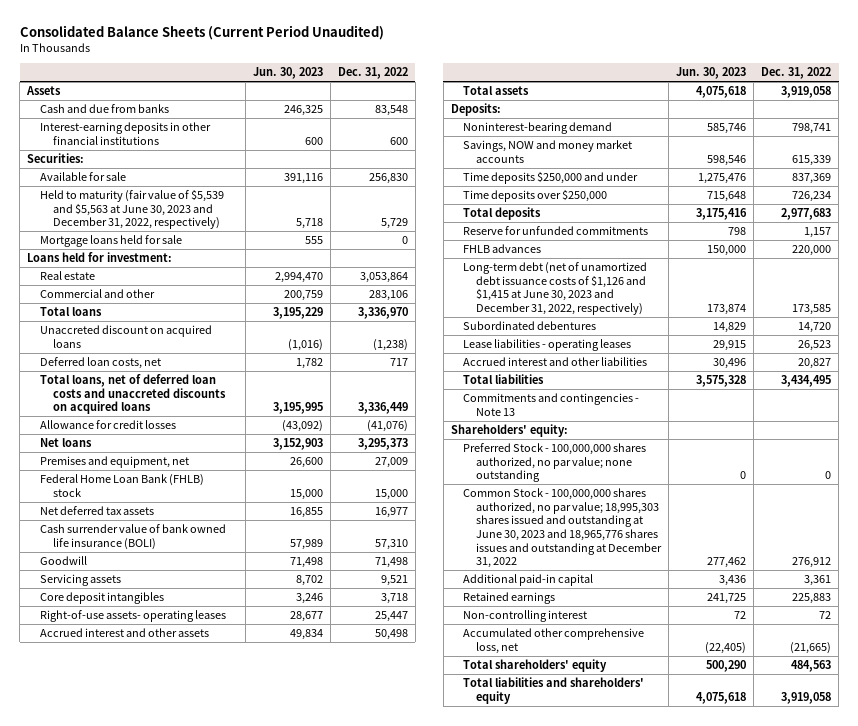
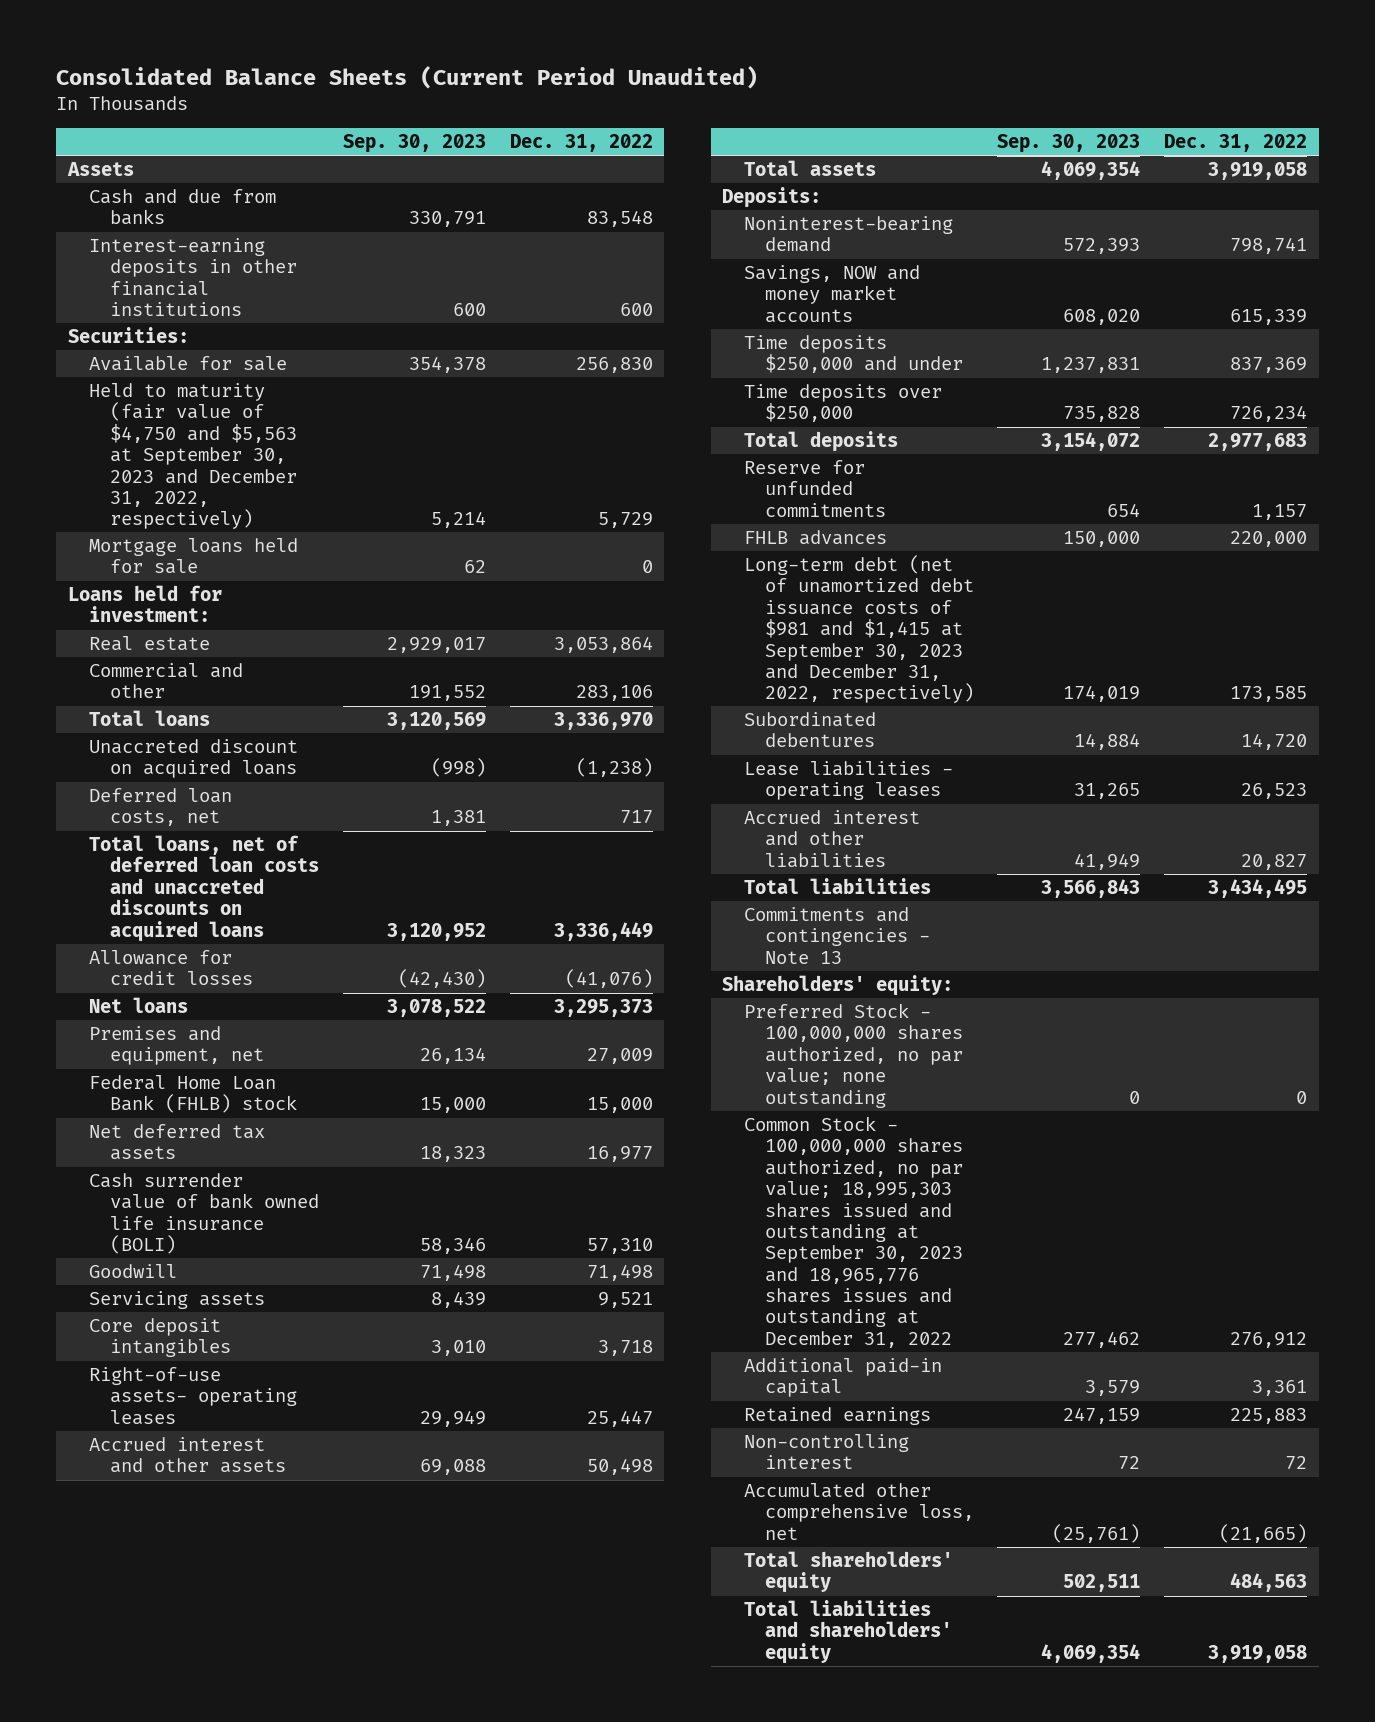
[253,67,324,80] Jun. 30, 2023 -> none
none -> [342,134,486,154] Sep. 30, 2023
[40,189,225,230] Held to maturity (fair value of $5,539 and $5,563 at June 30, 2023 and December 31, 2022, respectively) -> [89,383,298,530] Held to maturity (fair value of $4,750 and $5,563 at September 30, 2023 and December 31, 2022, respectively)
[463,262,648,315] Long-term debt (net of unamortized debt issuance costs of $1,126 and $1,415 at June 30, 2023 and December 31, 2022, respectively) -> [743,555,974,704] Long-term debt (net of unamortized debt issuance costs of $981 and $1,415 at September 30, 2023 and December 31, 2022, respectively)
[463,488,663,569] Common Stock - 100,000,000 shares authorized, no par value; 18,995,303 shares issued and outstanding at June 30, 2023 and 18,965,776 shares issues and outstanding at December 31, 2022 -> [743,1116,963,1348] Common Stock - 100,000,000 shares authorized, no par value; 18,995,303 shares issued and outstanding at September 30, 2023 and 18,965,776 shares issues and outstanding at December 31, 2022

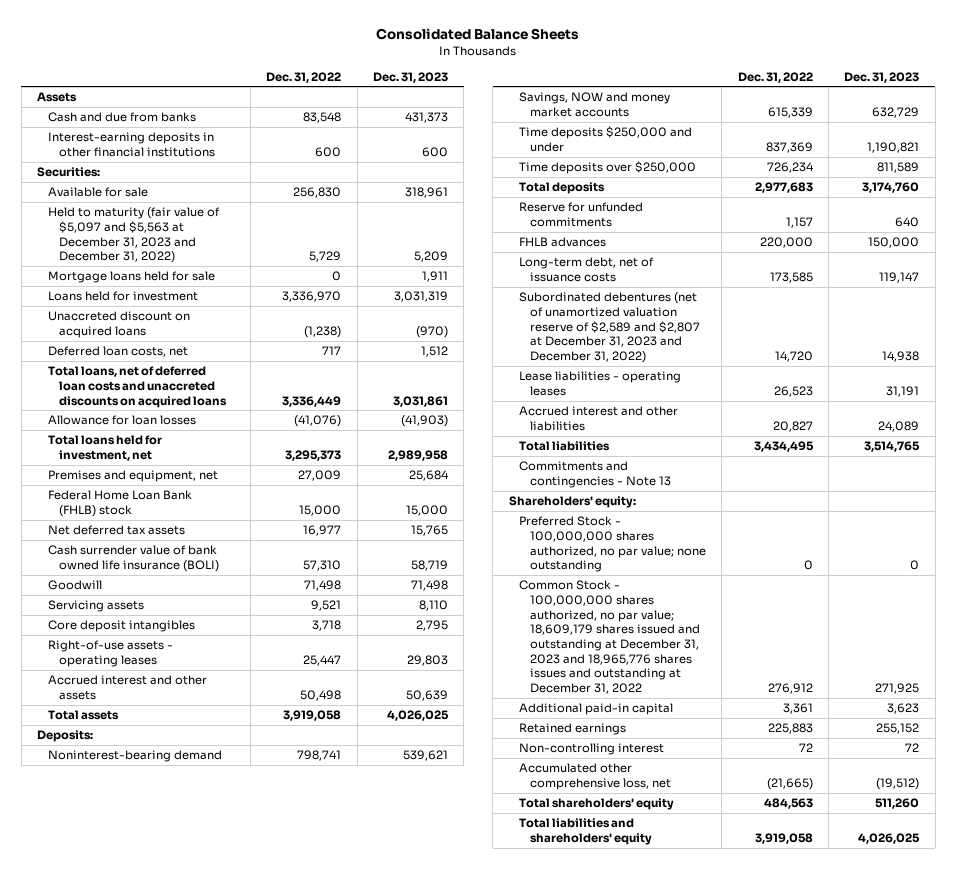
[56,65,759,89] Consolidated Balance Sheets (Current Period Unaudited) -> [376,28,580,41] Consolidated Balance Sheets
[342,134,486,154] Sep. 30, 2023 -> none
none -> [372,71,448,83] Dec. 31, 2023
[89,383,298,530] Held to maturity (fair value of $4,750 and $5,563 at September 30, 2023 and December 31, 2022, respectively) -> [47,207,220,264] Held to maturity (fair value of $5,097 and $5,563 at December 31, 2023 and December 31, 2022)
[67,585,222,623] Loans held for investment: -> none
[89,636,211,652] Real estate -> none
[89,663,244,699] Commercial and other -> none
[89,710,211,727] Total loans -> [47,291,198,302] Loans held for investment
[89,950,254,986] Allowance for credit losses -> [47,415,196,426] Allowance for loan losses
[89,997,189,1014] Net loans -> [47,435,162,461] Total loans held for investment, net
[89,1367,298,1425] Right-of-use assets- operating leases -> [47,640,173,667] Right-of-use assets - operating leases
[743,555,974,704] Long-term debt (net of unamortized debt issuance costs of $981 and $1,415 at September 30, 2023 and December 31, 2022, respectively) -> [519,257,655,282] Long-term debt, net of issuance costs
[743,712,876,748] Subordinated debentures -> [519,292,700,363] Subordinated debentures (net of unamortized valuation reserve of $2,589 and $2,807 at December 31, 2023 and December 31, 2022)
[743,1116,963,1348] Common Stock - 100,000,000 shares authorized, no par value; 18,995,303 shares issued and outstanding at September 30, 2023 and 18,965,776 shares issues and outstanding at December 31, 2022 -> [519,580,700,694] Common Stock - 100,000,000 shares authorized, no par value; 18,609,179 shares issued and outstanding at December 31, 2023 and 18,965,776 shares issues and outstanding at December 31, 2022

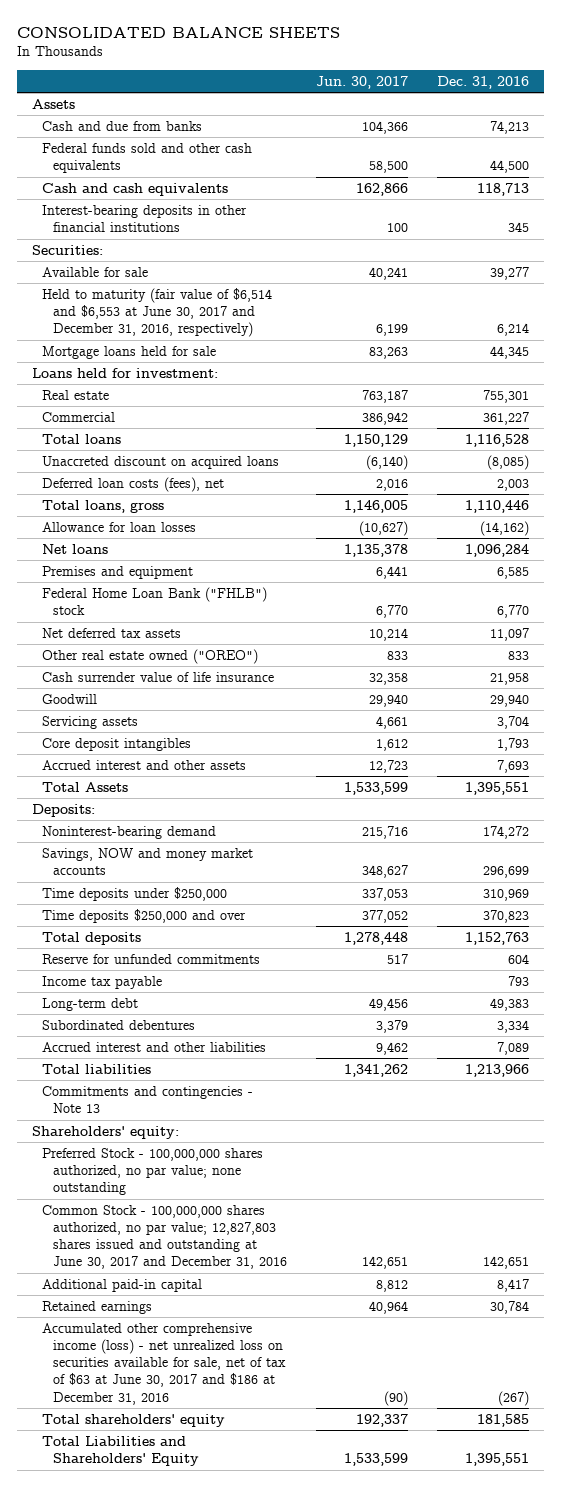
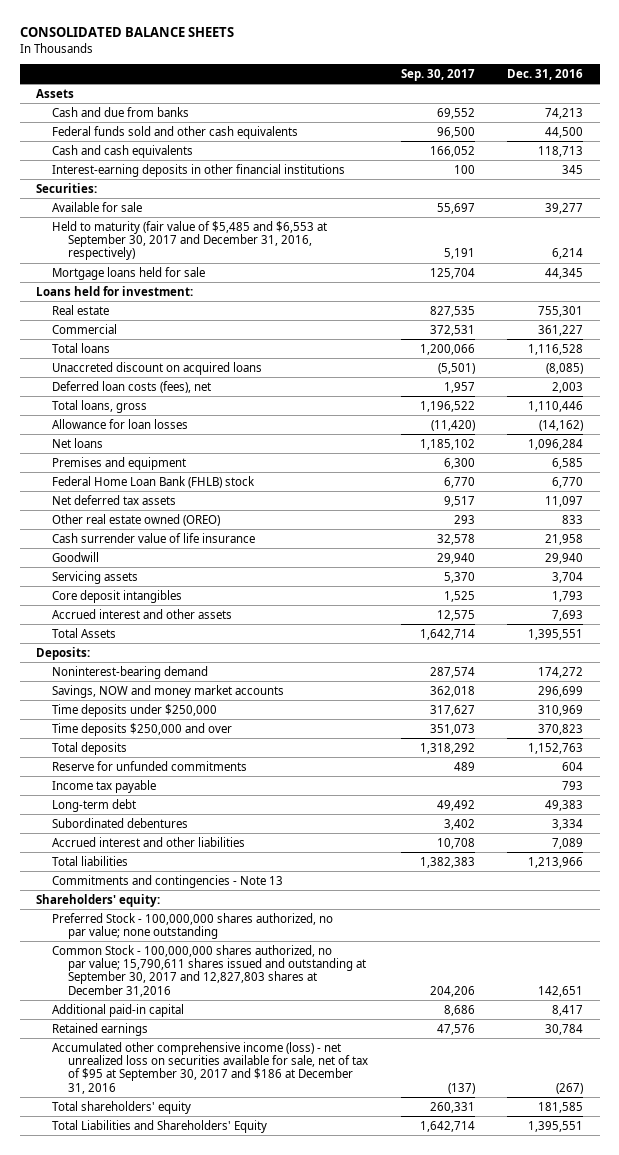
[316,75,409,89] Jun. 30, 2017 -> none
none -> [400,69,475,82] Sep. 30, 2017
[42,204,248,233] Interest-bearing deposits in other financial institutions -> [51,163,345,177] Interest-earning deposits in other financial institutions
[42,287,273,338] Held to maturity (fair value of $6,514 and $6,553 at June 30, 2017 and December 31, 2016, respectively) -> [51,220,327,261] Held to maturity (fair value of $5,485 and $6,553 at September 30, 2017 and December 31, 2016, respectively)
[42,586,268,616] Federal Home Loan Bank ("FHLB") stock -> [51,475,255,488] Federal Home Loan Bank (FHLB) stock
[42,648,259,664] Other real estate owned ("OREO") -> [51,513,220,526] Other real estate owned (OREO)
[42,1204,288,1270] Common Stock - 100,000,000 shares authorized, no par value; 12,827,803 shares issued and outstanding at June 30, 2017 and December 31, 2016 -> [51,944,367,997] Common Stock - 100,000,000 shares authorized, no par value; 15,790,611 shares issued and outstanding at September 30, 2017 and 12,827,803 shares at December 31,2016
[42,1322,287,1405] Accumulated other comprehensive income (loss) - net unrealized loss on securities available for sale, net of tax of $63 at June 30, 2017 and $186 at December 31, 2016 -> [51,1041,369,1094] Accumulated other comprehensive income (loss) - net unrealized loss on securities available for sale, net of tax of $95 at September 30, 2017 and $186 at December 31, 2016

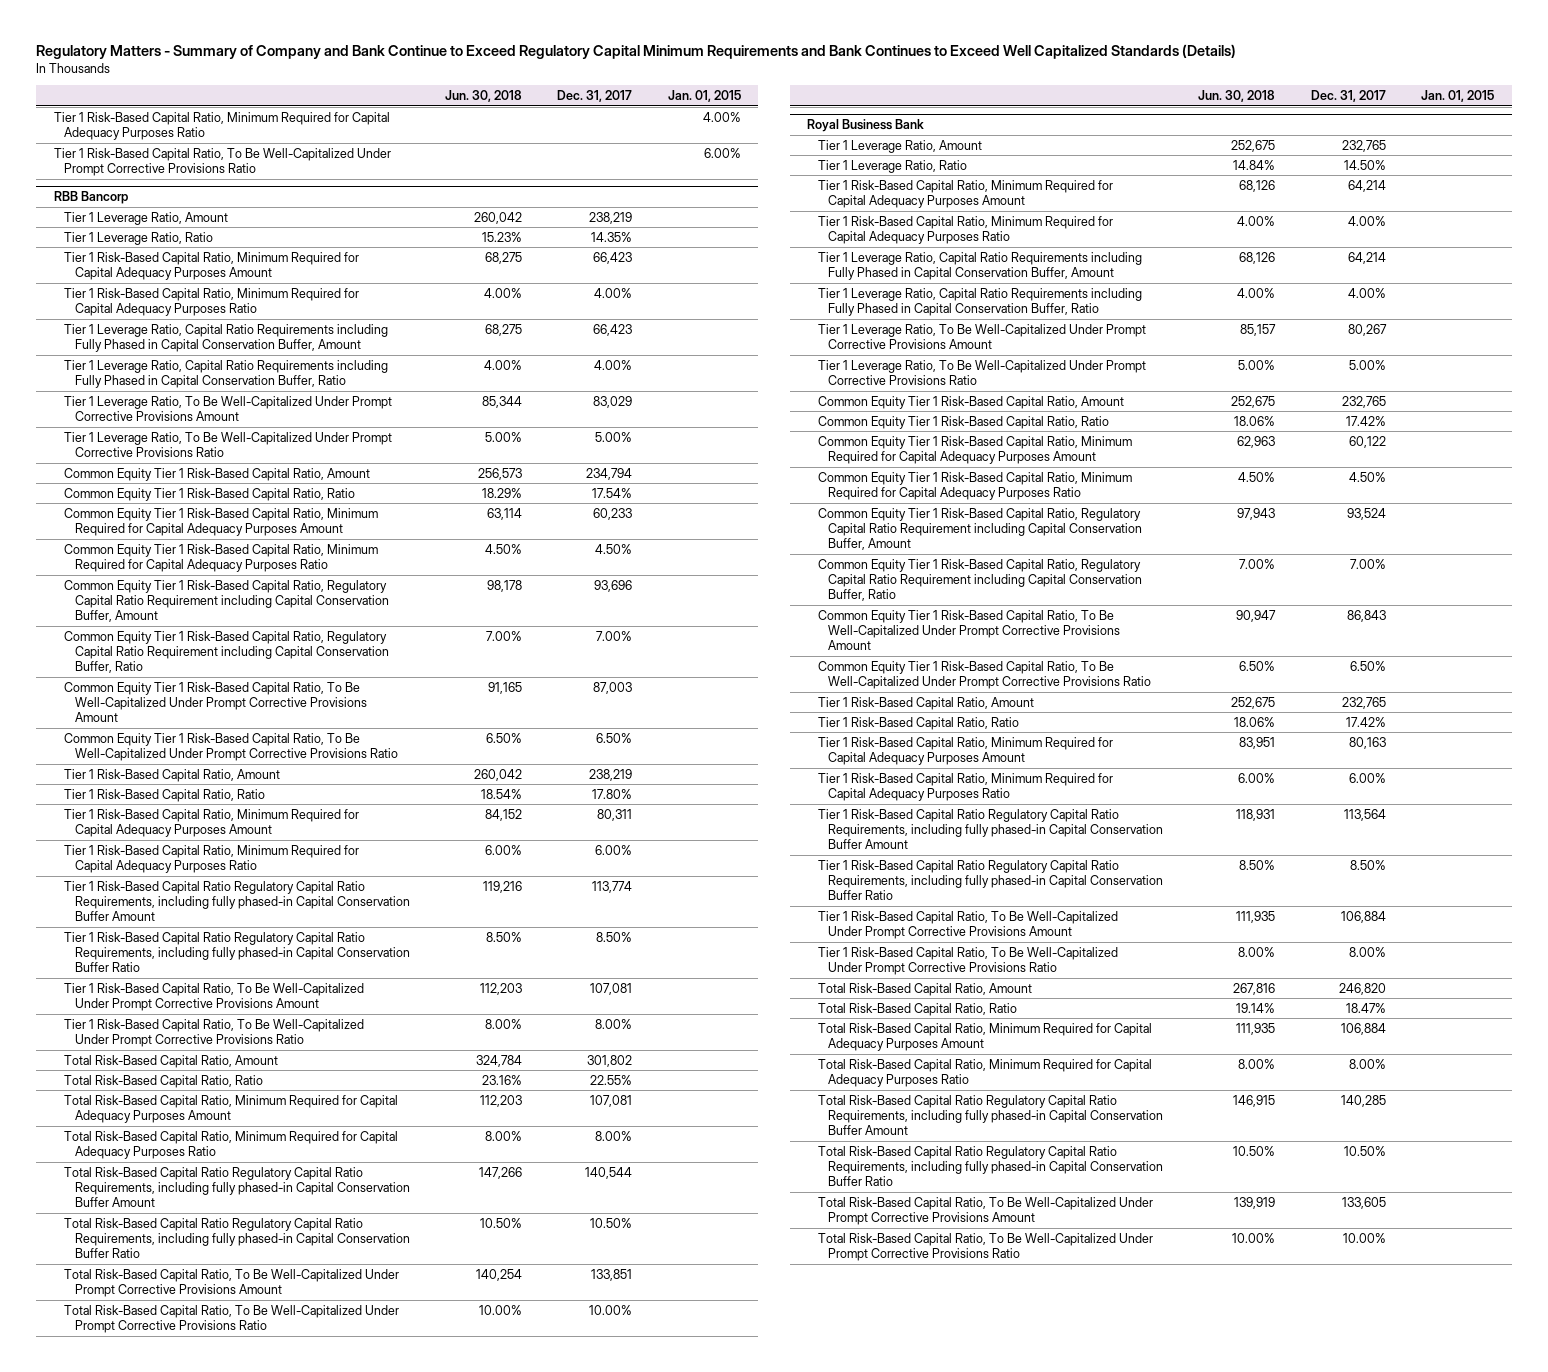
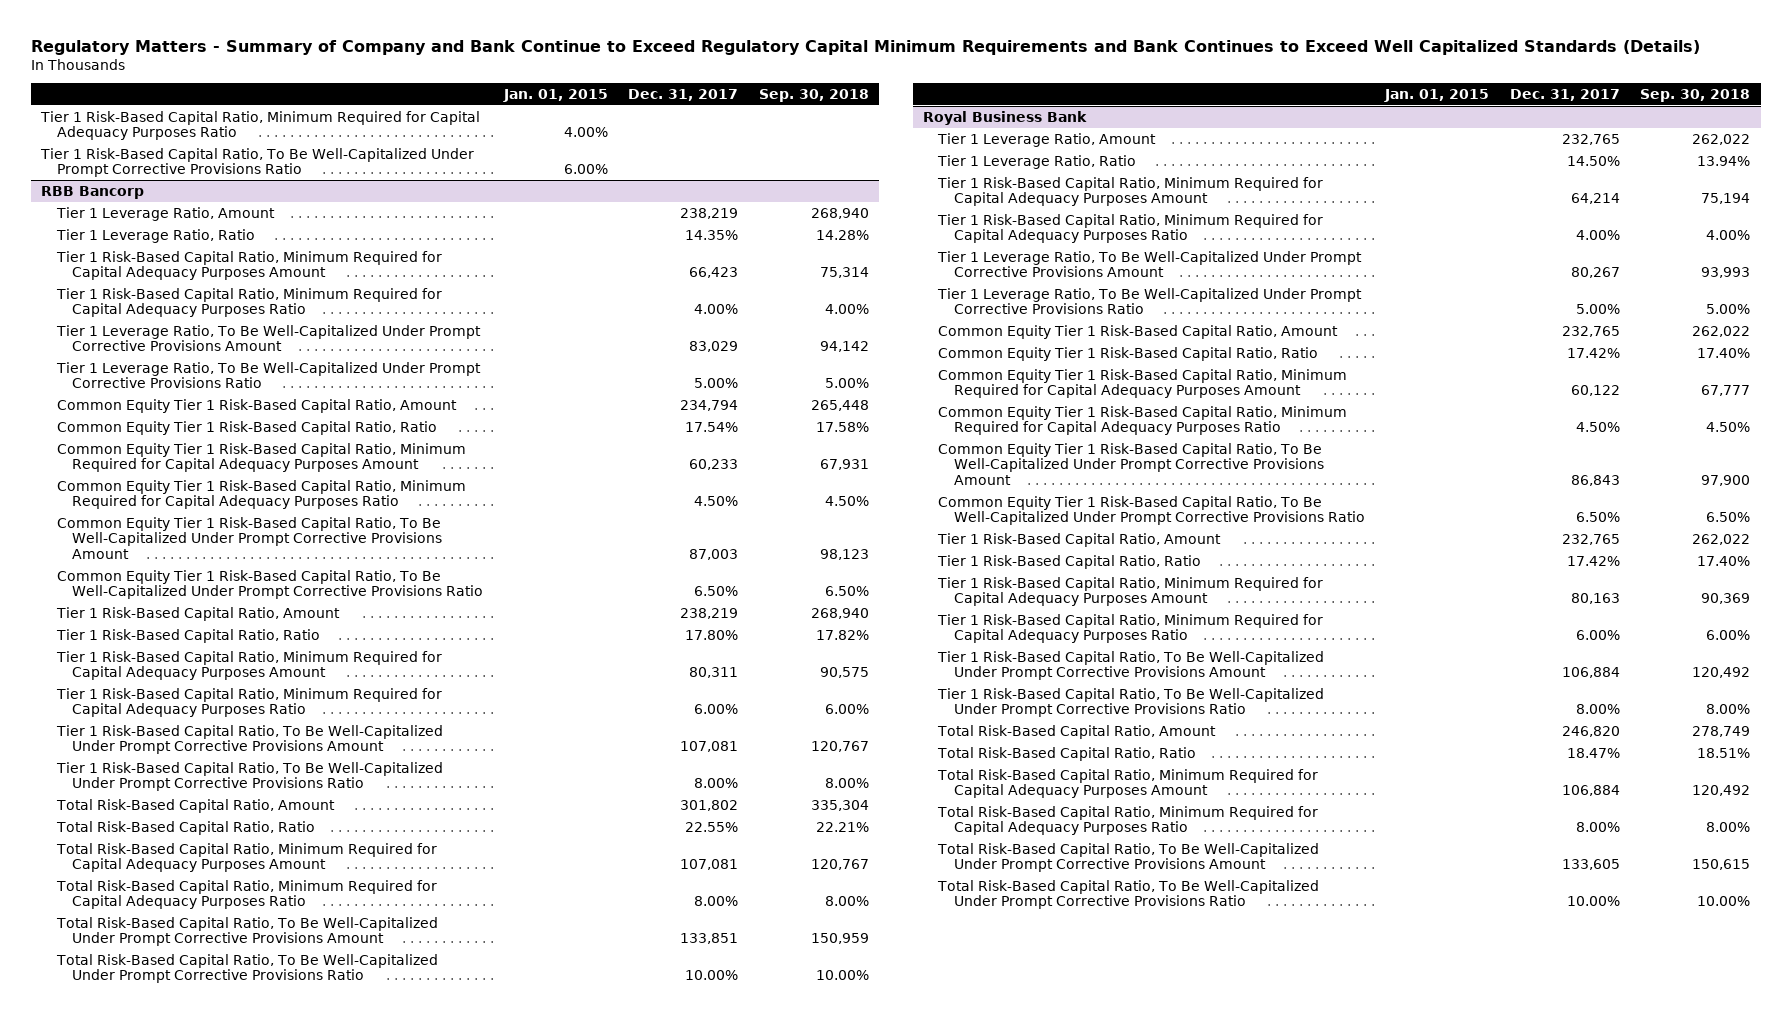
[444,90,522,103] Jun. 30, 2018 -> none
none -> [758,89,869,103] Sep. 30, 2018
[64,323,389,352] Tier 1 Leverage Ratio, Capital Ratio Requirements including Fully Phased in Capital Conservation Buffer, Amount -> none
[64,359,389,388] Tier 1 Leverage Ratio, Capital Ratio Requirements including Fully Phased in Capital Conservation Buffer, Ratio -> none
[64,579,389,623] Common Equity Tier 1 Risk-Based Capital Ratio, Regulatory Capital Ratio Requirement including Capital Conservation Buffer, Amount -> none
[64,630,389,674] Common Equity Tier 1 Risk-Based Capital Ratio, Regulatory Capital Ratio Requirement including Capital Conservation Buffer, Ratio -> none
[64,880,410,922] Tier 1 Risk-Based Capital Ratio Regulatory Capital Ratio Requirements, including fully phased-in Capital Conservation Buffer Amount -> none
[64,931,410,973] Tier 1 Risk-Based Capital Ratio Regulatory Capital Ratio Requirements, including fully phased-in Capital Conservation Buffer Ratio -> none
[64,1166,410,1208] Total Risk-Based Capital Ratio Regulatory Capital Ratio Requirements, including fully phased-in Capital Conservation Buffer Amount -> none
[64,1217,410,1259] Total Risk-Based Capital Ratio Regulatory Capital Ratio Requirements, including fully phased-in Capital Conservation Buffer Ratio -> none
[817,251,1142,280] Tier 1 Leverage Ratio, Capital Ratio Requirements including Fully Phased in Capital Conservation Buffer, Amount -> none
[817,287,1142,316] Tier 1 Leverage Ratio, Capital Ratio Requirements including Fully Phased in Capital Conservation Buffer, Ratio -> none
[817,507,1143,551] Common Equity Tier 1 Risk-Based Capital Ratio, Regulatory Capital Ratio Requirement including Capital Conservation Buffer, Amount -> none
[817,558,1143,602] Common Equity Tier 1 Risk-Based Capital Ratio, Regulatory Capital Ratio Requirement including Capital Conservation Buffer, Ratio -> none
[817,808,1164,850] Tier 1 Risk-Based Capital Ratio Regulatory Capital Ratio Requirements, including fully phased-in Capital Conservation Buffer Amount -> none
[817,859,1164,901] Tier 1 Risk-Based Capital Ratio Regulatory Capital Ratio Requirements, including fully phased-in Capital Conservation Buffer Ratio -> none
[817,1094,1164,1136] Total Risk-Based Capital Ratio Regulatory Capital Ratio Requirements, including fully phased-in Capital Conservation Buffer Amount -> none
[817,1145,1164,1187] Total Risk-Based Capital Ratio Regulatory Capital Ratio Requirements, including fully phased-in Capital Conservation Buffer Ratio -> none

